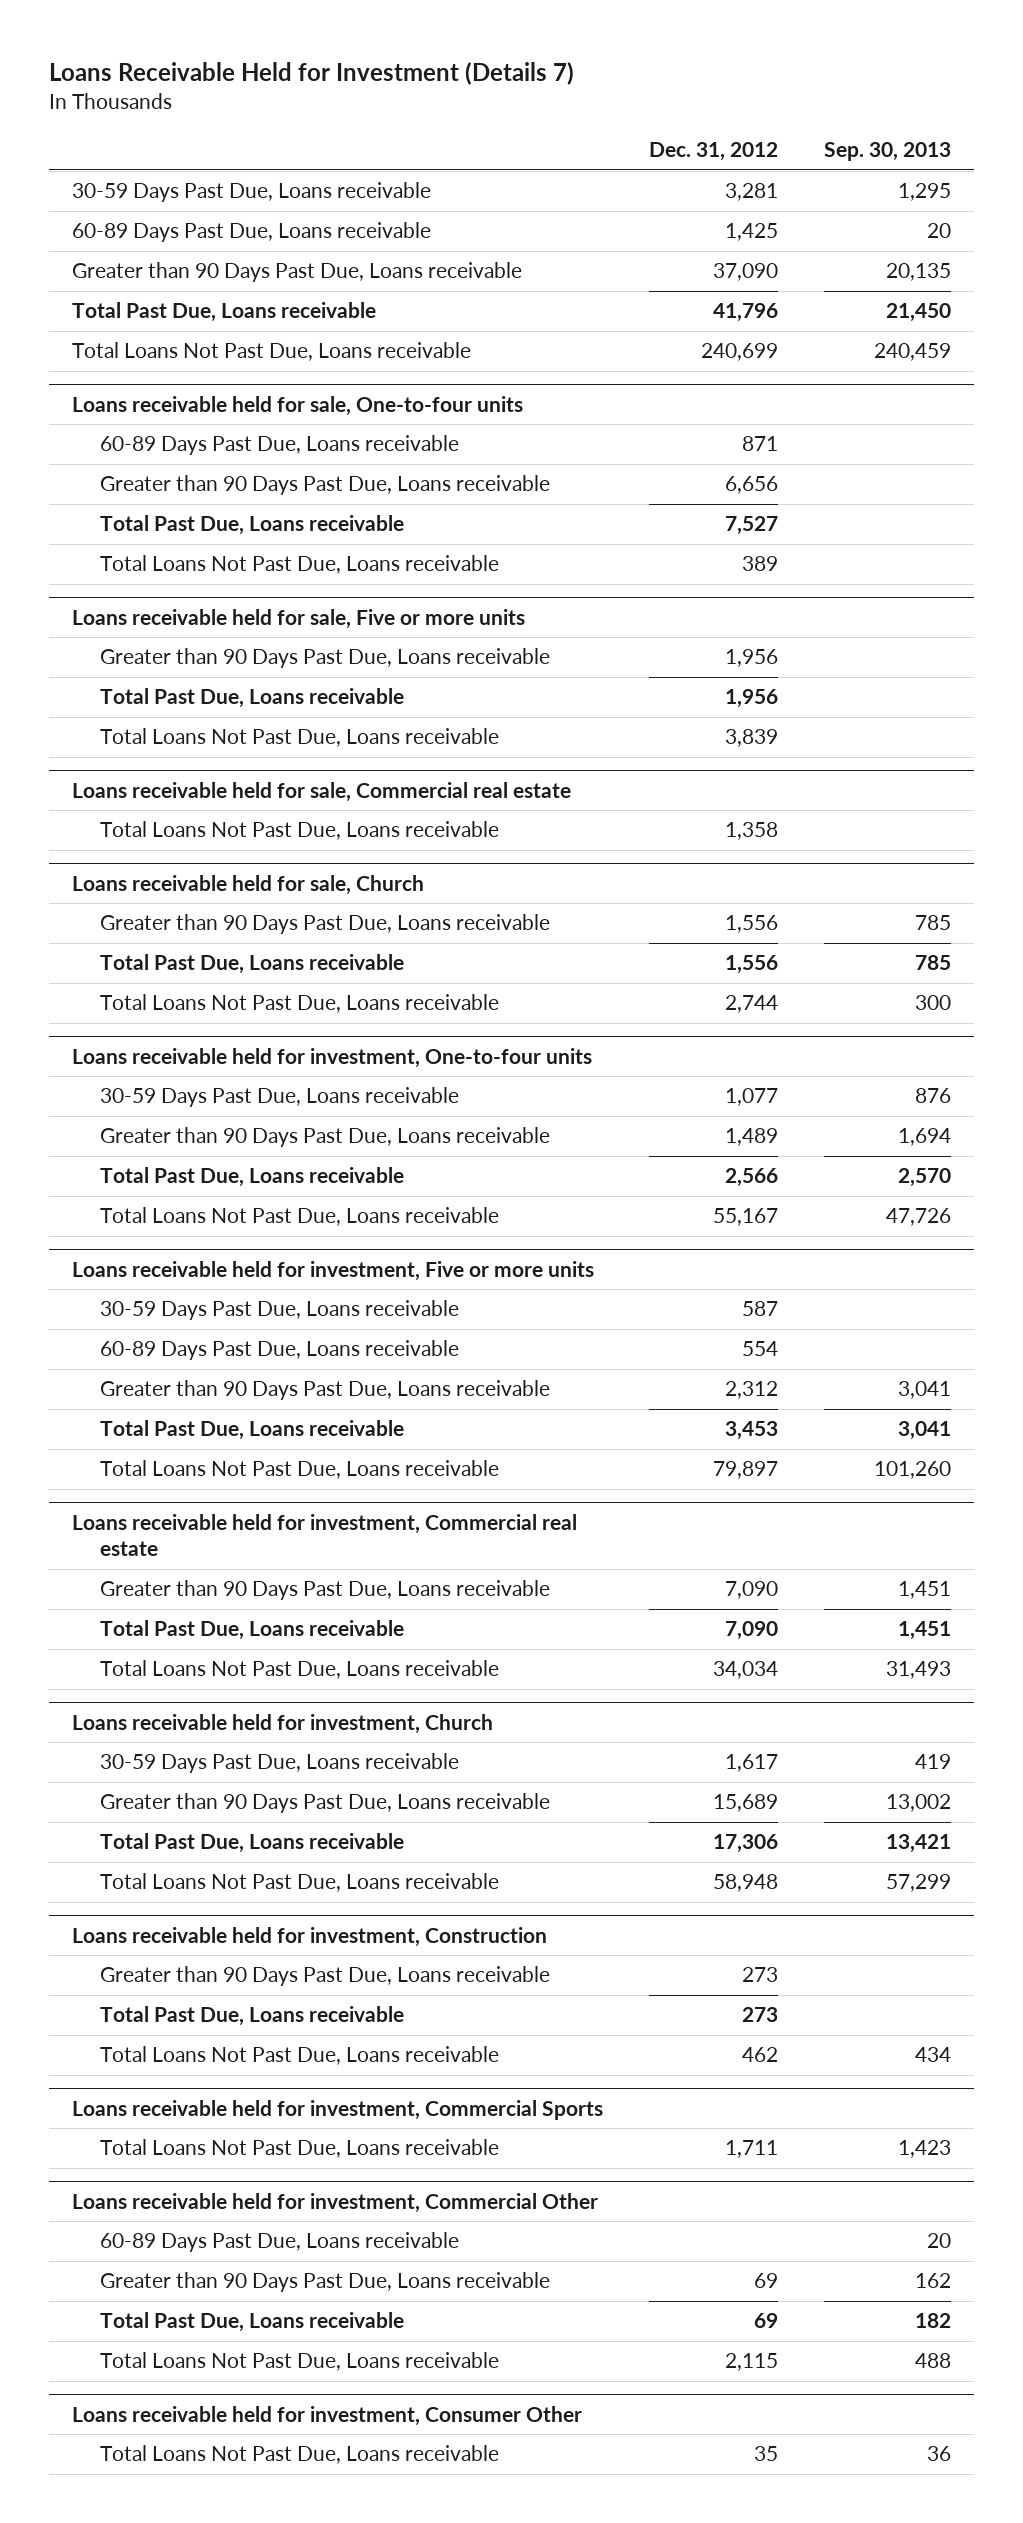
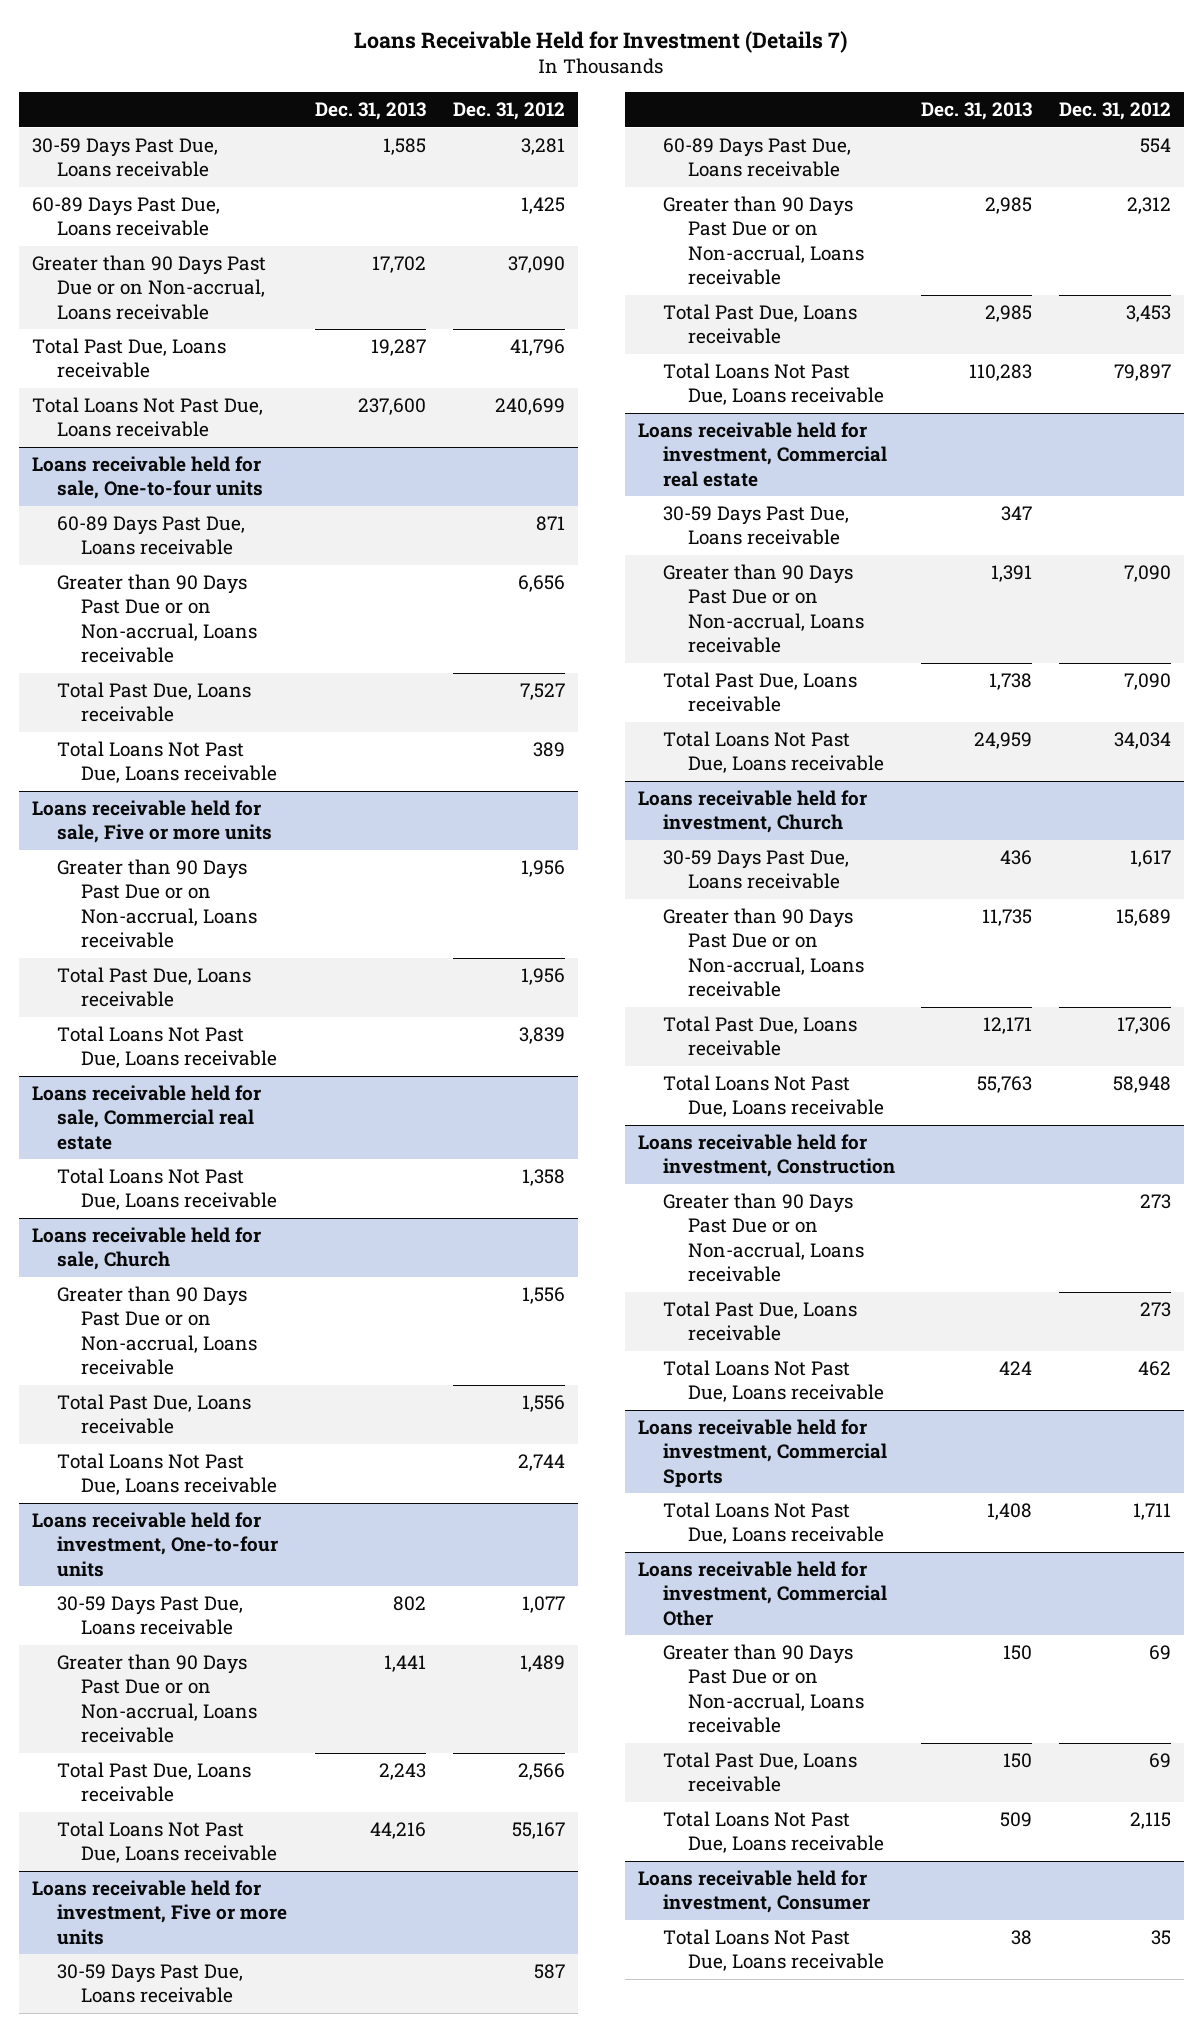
[823,142,951,162] Sep. 30, 2013 -> none
none -> [315,102,427,121] Dec. 31, 2013
[72,262,523,283] Greater than 90 Days Past Due, Loans receivable -> [31,255,266,320] Greater than 90 Days Past Due or on Non-accrual, Loans receivable
[100,475,551,496] Greater than 90 Days Past Due, Loans receivable -> [56,574,258,663] Greater than 90 Days Past Due or on Non-accrual, Loans receivable
[100,648,551,669] Greater than 90 Days Past Due, Loans receivable -> [56,859,258,948] Greater than 90 Days Past Due or on Non-accrual, Loans receivable
[100,914,551,935] Greater than 90 Days Past Due, Loans receivable -> [56,1286,258,1375] Greater than 90 Days Past Due or on Non-accrual, Loans receivable
[100,1127,551,1148] Greater than 90 Days Past Due, Loans receivable -> [56,1654,258,1743] Greater than 90 Days Past Due or on Non-accrual, Loans receivable
[100,1380,551,1401] Greater than 90 Days Past Due, Loans receivable -> [662,196,864,285] Greater than 90 Days Past Due or on Non-accrual, Loans receivable
none -> [662,506,849,546] 30-59 Days Past Due, Loans receivable
[100,1580,551,1601] Greater than 90 Days Past Due, Loans receivable -> [662,564,864,653] Greater than 90 Days Past Due or on Non-accrual, Loans receivable
[100,1793,551,1814] Greater than 90 Days Past Due, Loans receivable -> [662,908,864,997] Greater than 90 Days Past Due or on Non-accrual, Loans receivable
[100,1966,551,1987] Greater than 90 Days Past Due, Loans receivable -> [662,1193,864,1282] Greater than 90 Days Past Due or on Non-accrual, Loans receivable
[100,2232,460,2253] 60-89 Days Past Due, Loans receivable -> none
[100,2272,551,2293] Greater than 90 Days Past Due, Loans receivable -> [662,1644,864,1733] Greater than 90 Days Past Due or on Non-accrual, Loans receivable
[72,2405,583,2426] Loans receivable held for investment, Consumer Other -> [638,1870,870,1914] Loans receivable held for investment, Consumer

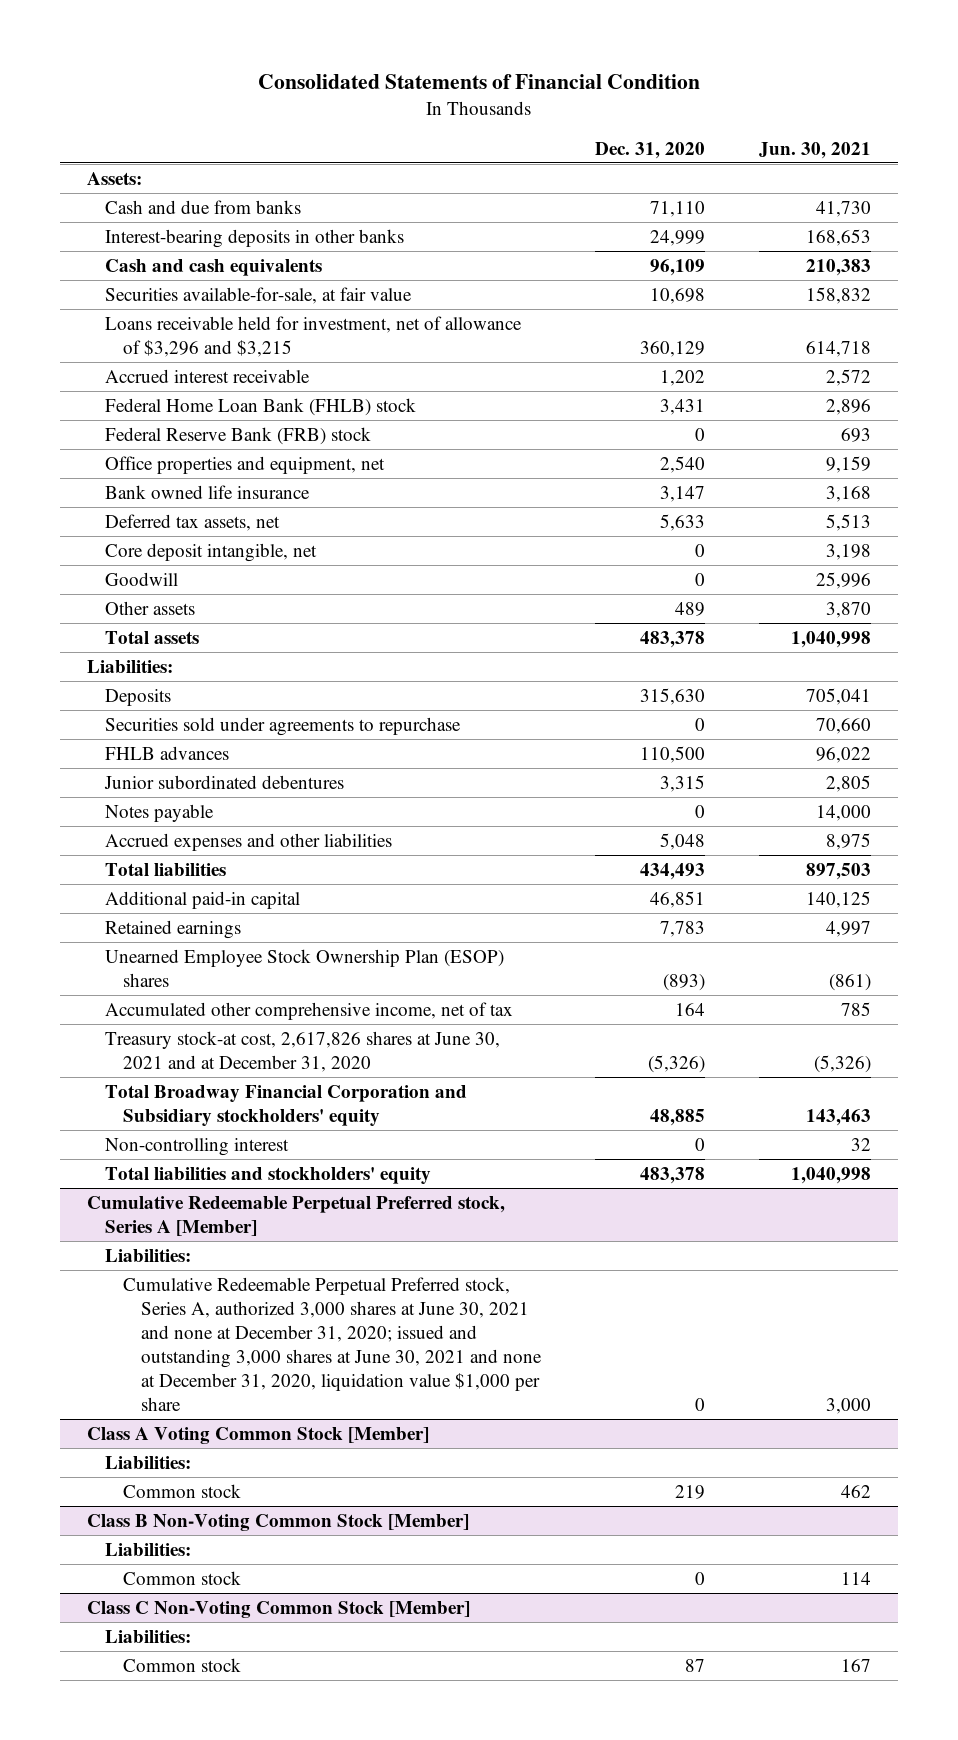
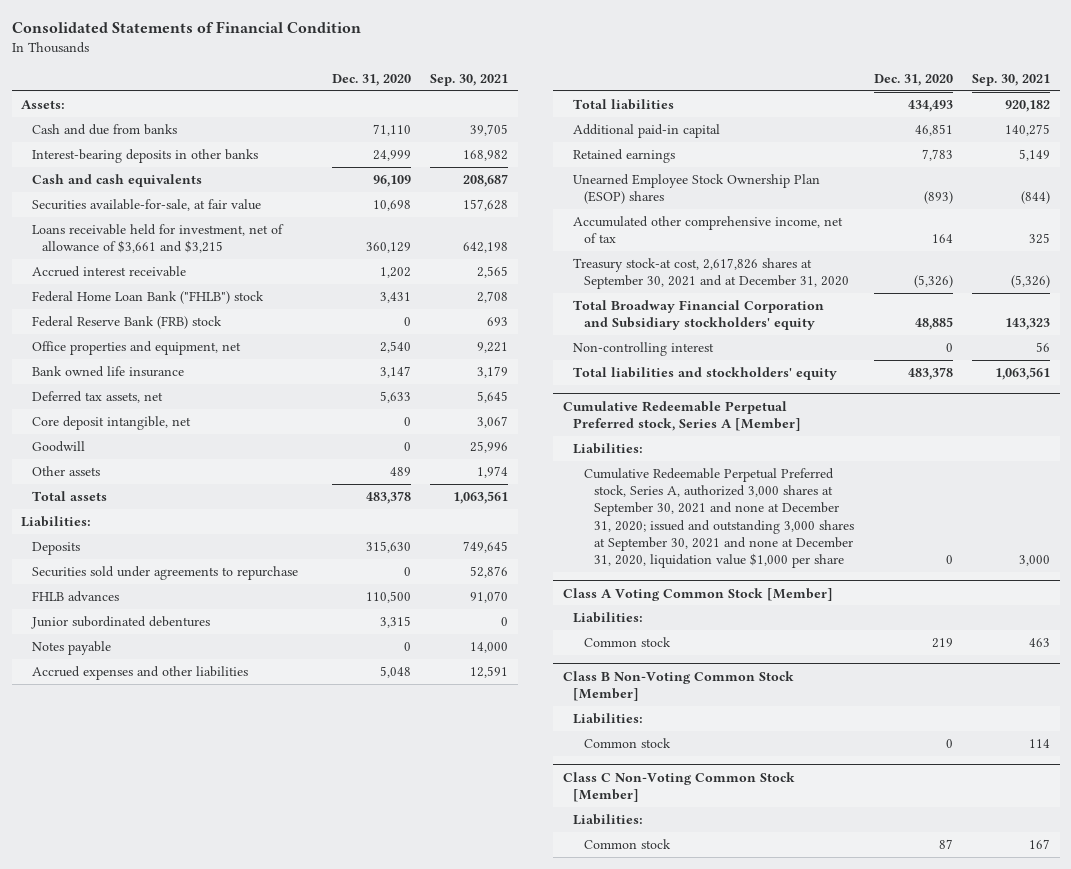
[758,141,871,159] Jun. 30, 2021 -> none
none -> [430,73,509,86] Sep. 30, 2021
[105,315,523,357] Loans receivable held for investment, net of allowance of $3,296 and $3,215 -> [31,223,284,254] Loans receivable held for investment, net of allowance of $3,661 and $3,215
[105,397,417,416] Federal Home Loan Bank (FHLB) stock -> [31,290,264,304] Federal Home Loan Bank ("FHLB") stock
[105,1030,501,1072] Treasury stock-at cost, 2,617,826 shares at June 30, 2021 and at December 31, 2020 -> [573,257,849,290] Treasury stock-at cost, 2,617,826 shares at September 30, 2021 and at December 31, 2020
[123,1276,543,1412] Cumulative Redeemable Perpetual Preferred stock, Series A, authorized 3,000 shares at June 30, 2021 and none at December 31, 2020; issued and outstanding 3,000 shares at June 30, 2021 and none at December 31, 2020, liquidation value $1,000 per share -> [583,467,855,568] Cumulative Redeemable Perpetual Preferred stock, Series A, authorized 3,000 shares at September 30, 2021 and none at December 31, 2020; issued and outstanding 3,000 shares at September 30, 2021 and none at December 31, 2020, liquidation value $1,000 per share

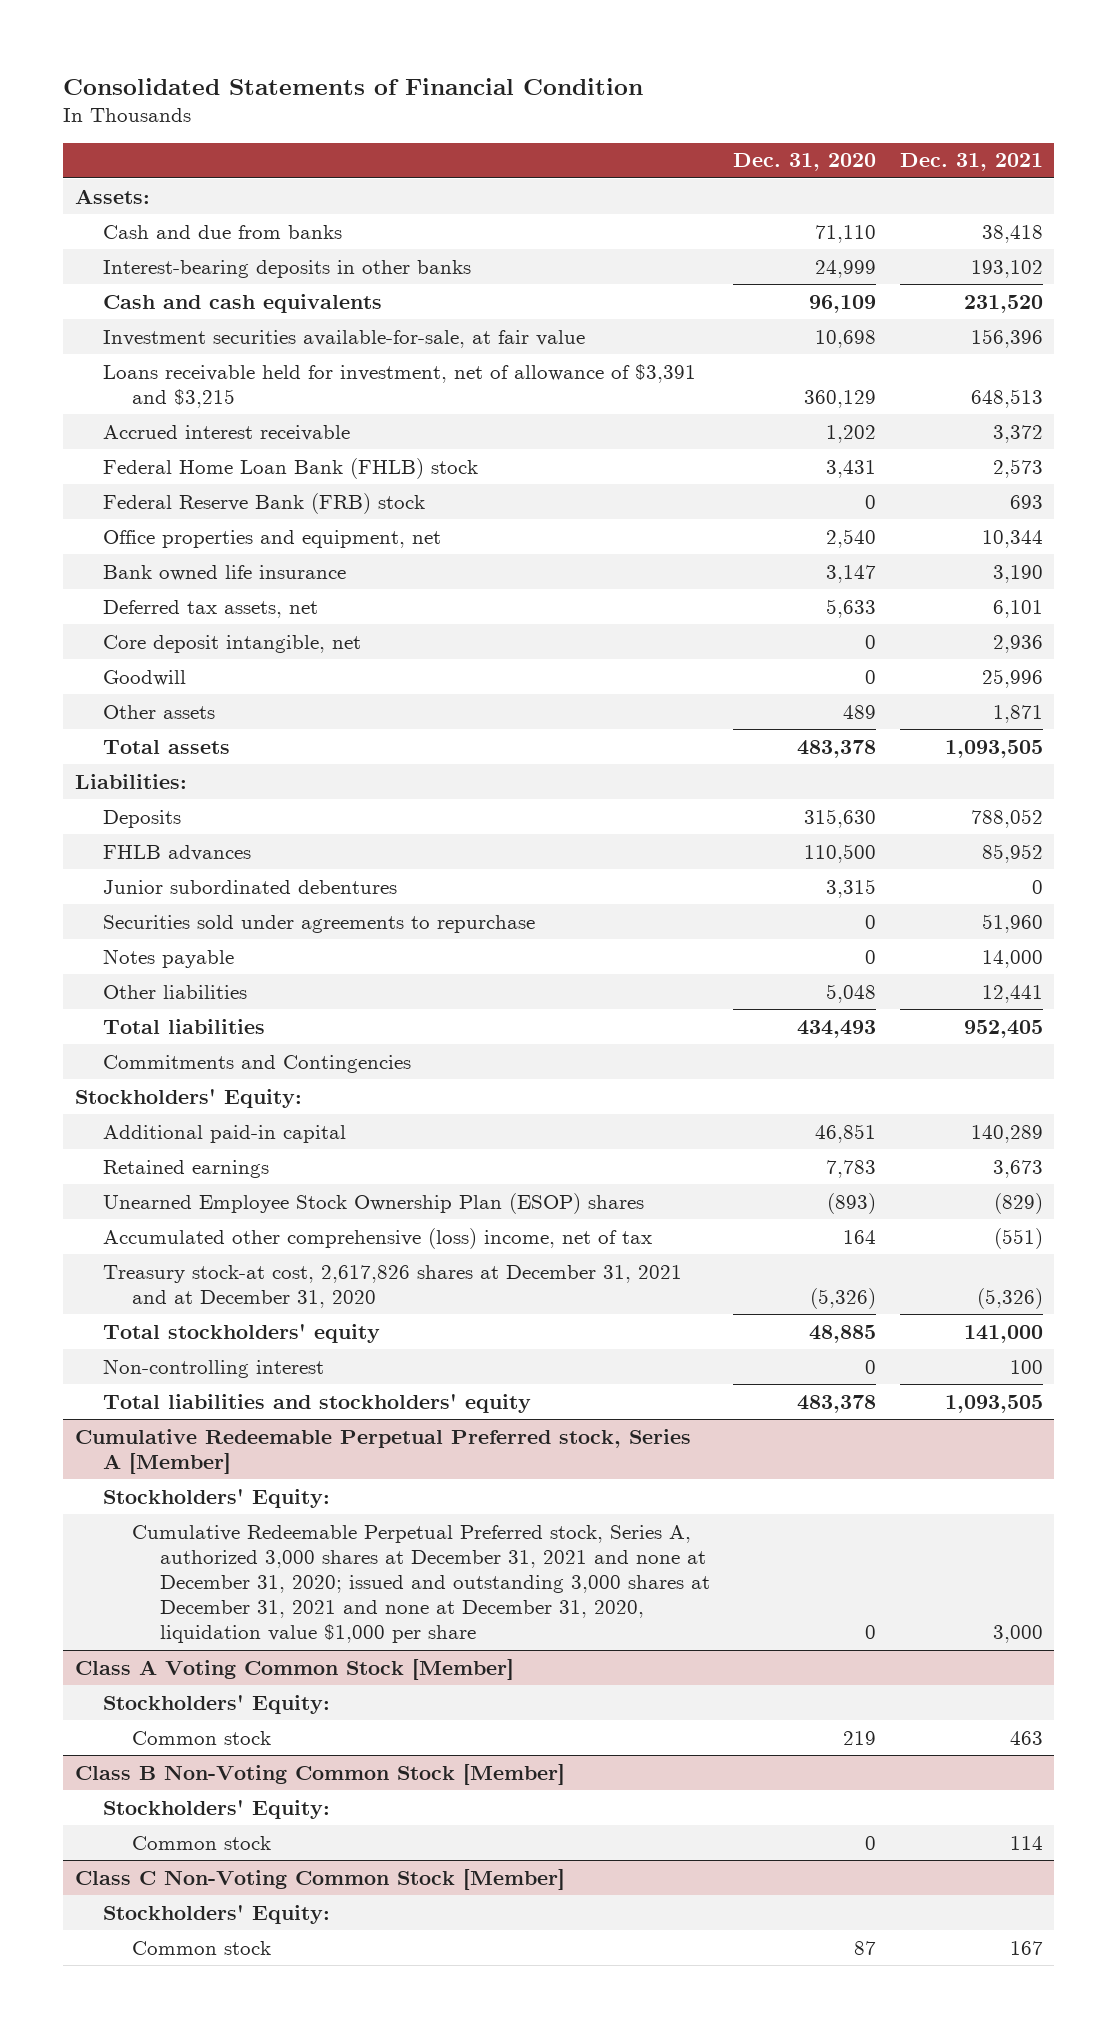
[430,73,509,86] Sep. 30, 2021 -> none
none -> [899,153,1043,172] Dec. 31, 2021
[31,198,261,211] Securities available-for-sale, at fair value -> [103,329,586,348] Investment securities available-for-sale, at fair value
[31,223,284,254] Loans receivable held for investment, net of allowance of $3,661 and $3,215 -> [103,363,697,408] Loans receivable held for investment, net of allowance of $3,391 and $3,215
[31,290,264,304] Federal Home Loan Bank ("FHLB") stock -> [103,457,479,479] Federal Home Loan Bank (FHLB) stock
[31,565,298,580] Securities sold under agreements to repurchase -> [103,914,536,933] Securities sold under agreements to repurchase
[31,665,248,680] Accrued expenses and other liabilities -> [103,984,248,999] Other liabilities
none -> [103,1054,412,1073] Commitments and Contingencies
none -> [74,1088,302,1108] Stockholders' Equity:
[573,215,844,244] Accumulated other comprehensive income, net of tax -> [103,1227,653,1249] Accumulated other comprehensive (loss) income, net of tax
[573,257,849,290] Treasury stock-at cost, 2,617,826 shares at September 30, 2021 and at December 31, 2020 -> [103,1264,683,1308] Treasury stock-at cost, 2,617,826 shares at December 31, 2021 and at December 31, 2020
[573,299,825,331] Total Broadway Financial Corporation and Subsidiary stockholders' equity -> [103,1323,381,1343] Total stockholders' equity
[573,442,644,454] Liabilities: -> none
none -> [103,1488,331,1508] Stockholders' Equity:
[583,467,855,568] Cumulative Redeemable Perpetual Preferred stock, Series A, authorized 3,000 shares at September 30, 2021 and none at December 31, 2020; issued and outstanding 3,000 shares at September 30, 2021 and none at December 31, 2020, liquidation value $1,000 per share -> [131,1524,711,1644] Cumulative Redeemable Perpetual Preferred stock, Series A, authorized 3,000 shares at December 31, 2021 and none at December 31, 2020; issued and outstanding 3,000 shares at December 31, 2021 and none at December 31, 2020, liquidation value $1,000 per share
[573,611,644,623] Liabilities: -> none
none -> [103,1694,331,1714] Stockholders' Equity:
[573,712,644,724] Liabilities: -> none
none -> [103,1799,331,1819] Stockholders' Equity:
[573,813,644,825] Liabilities: -> none
none -> [103,1904,331,1924] Stockholders' Equity:

